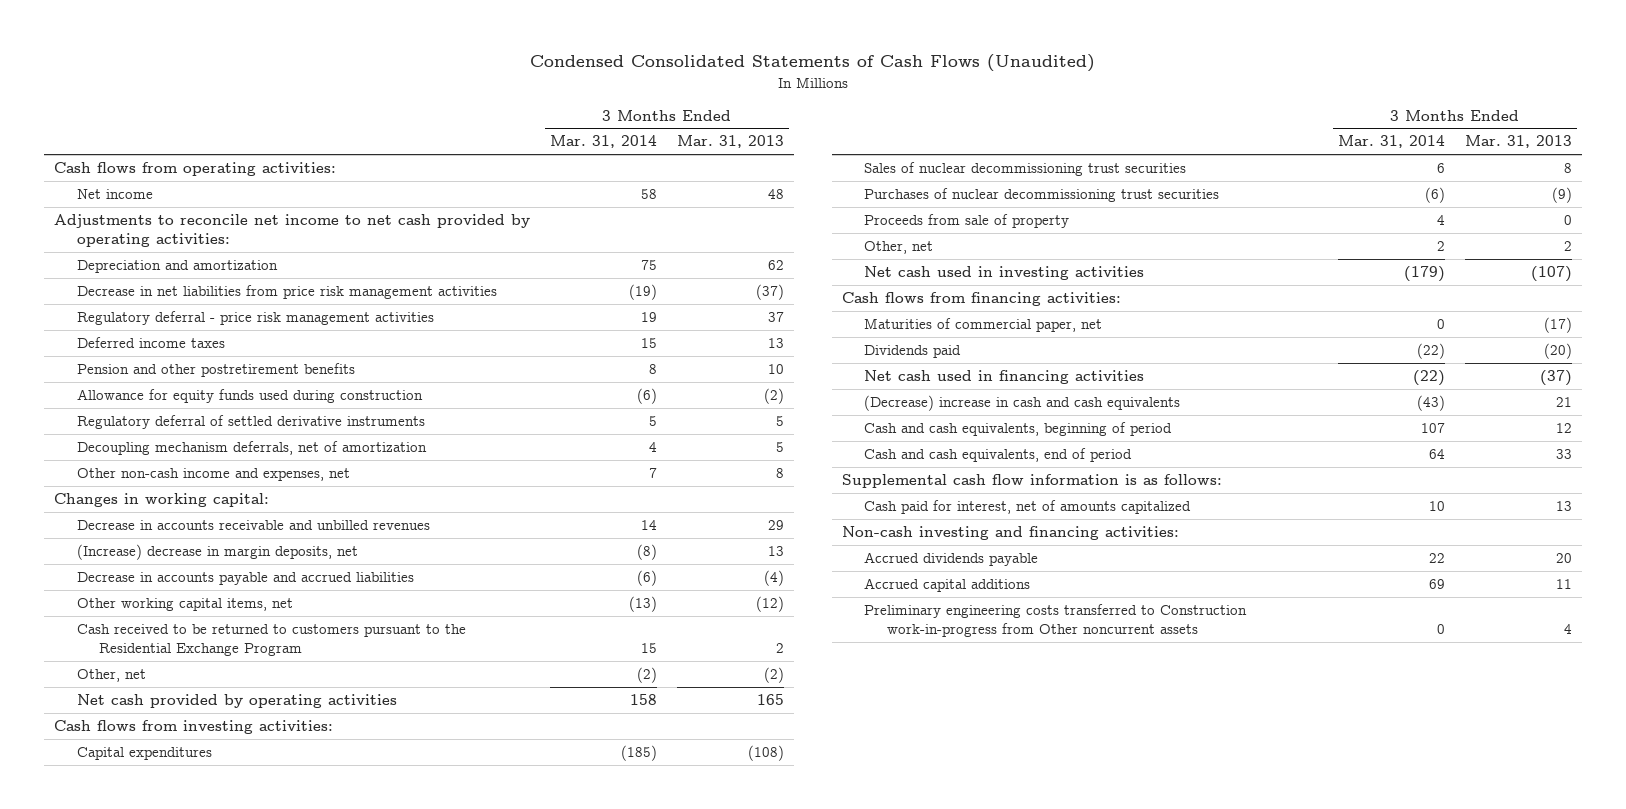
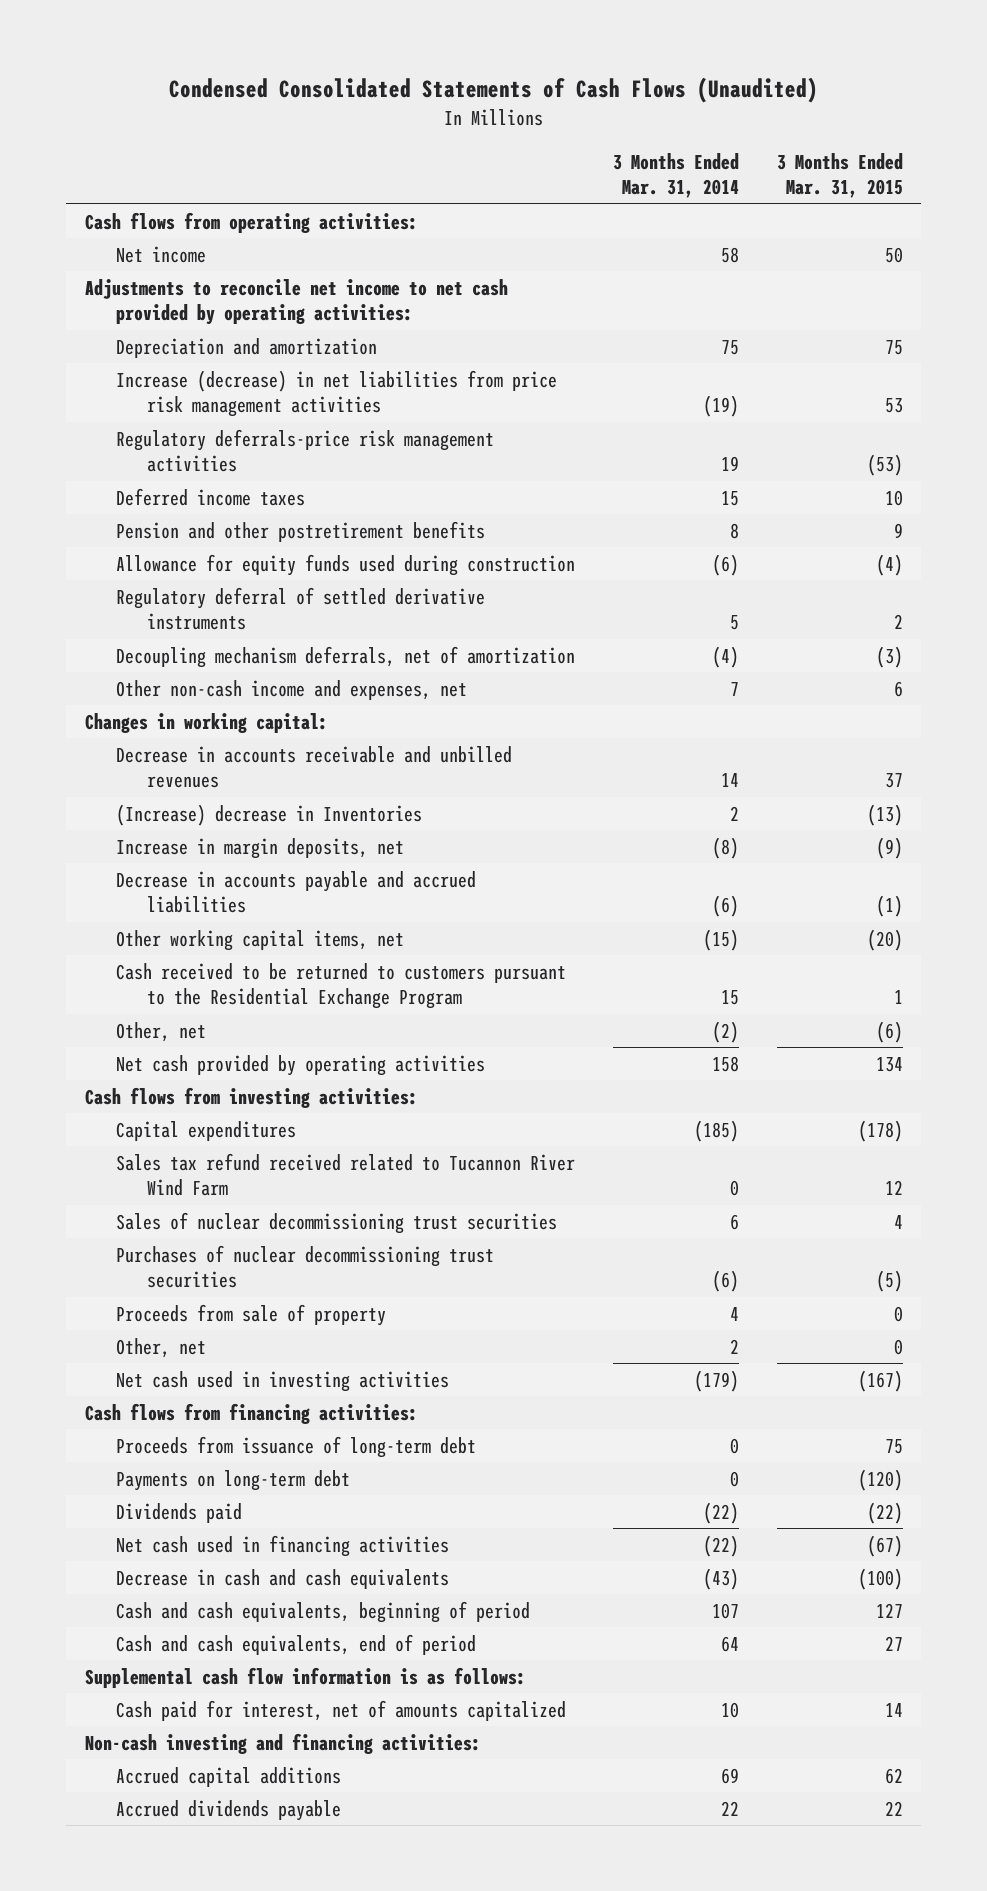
[677,135,785,149] Mar. 31, 2013 -> none
none -> [776,152,903,199] 3 Months Ended Mar. 31, 2015
[76,285,497,300] Decrease in net liabilities from price risk management activities -> [116,369,558,418] Increase (decrease) in net liabilities from price risk management activities
[76,311,434,326] Regulatory deferral - price risk management activities -> [116,428,495,473] Regulatory deferrals-price risk management activities
[649,442,658,453] 4 -> [711,645,739,668] (4)
none -> [116,803,423,826] (Increase) decrease in Inventories
[76,544,358,561] (Increase) decrease in margin deposits, net -> [116,837,405,859] Increase in margin deposits, net
[629,596,658,613] (13) -> [702,928,739,951] (15)
none -> [116,1152,576,1197] Sales tax refund received related to Tucannon River Wind Farm
[864,318,1103,333] Maturities of commercial paper, net -> none
none -> [116,1435,477,1458] Proceeds from issuance of long-term debt
none -> [116,1469,351,1491] Payments on long-term debt
[864,395,1181,412] (Decrease) increase in cash and cash equivalents -> [116,1568,450,1589] Decrease in cash and cash equivalents
[864,604,1248,637] Preliminary engineering costs transferred to Construction work-in-progress from Other noncurrent assets -> none
[864,552,1039,567] Accrued dividends payable -> [116,1799,342,1821] Accrued dividends payable

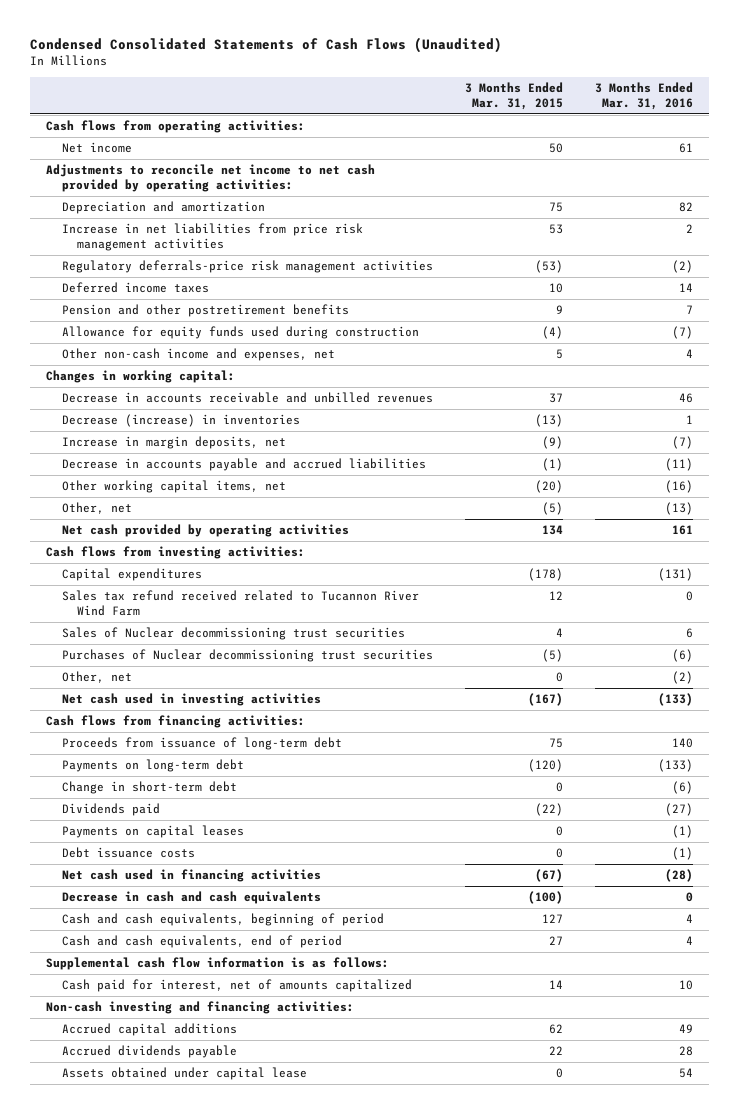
[612,152,739,199] 3 Months Ended Mar. 31, 2014 -> none
none -> [594,81,693,110] 3 Months Ended Mar. 31, 2016
[116,369,558,418] Increase (decrease) in net liabilities from price risk management activities -> [61,223,363,252] Increase in net liabilities from price risk management activities
[116,586,486,631] Regulatory deferral of settled derivative instruments -> none
[116,645,576,668] Decoupling mechanism deferrals, net of amortization -> none
[893,680,903,697] 6 -> [555,349,563,360] 5
[116,803,423,826] (Increase) decrease in Inventories -> [61,414,300,428] Decrease (increase) in inventories
[116,962,567,1010] Cash received to be returned to customers pursuant to the Residential Exchange Program -> none
[875,1020,903,1043] (6) -> [541,502,563,516] (5)
[116,1303,387,1326] Proceeds from sale of property -> none
[116,1211,558,1234] Sales of nuclear decommissioning trust securities -> [61,627,405,641] Sales of Nuclear decommissioning trust securities
[116,1244,495,1289] Purchases of nuclear decommissioning trust securities -> [61,649,433,663] Purchases of Nuclear decommissioning trust securities
none -> [61,781,237,795] Change in short-term debt
none -> [61,825,244,839] Payments on capital leases
none -> [61,847,195,859] Debt issuance costs
none -> [61,1067,307,1081] Assets obtained under capital lease

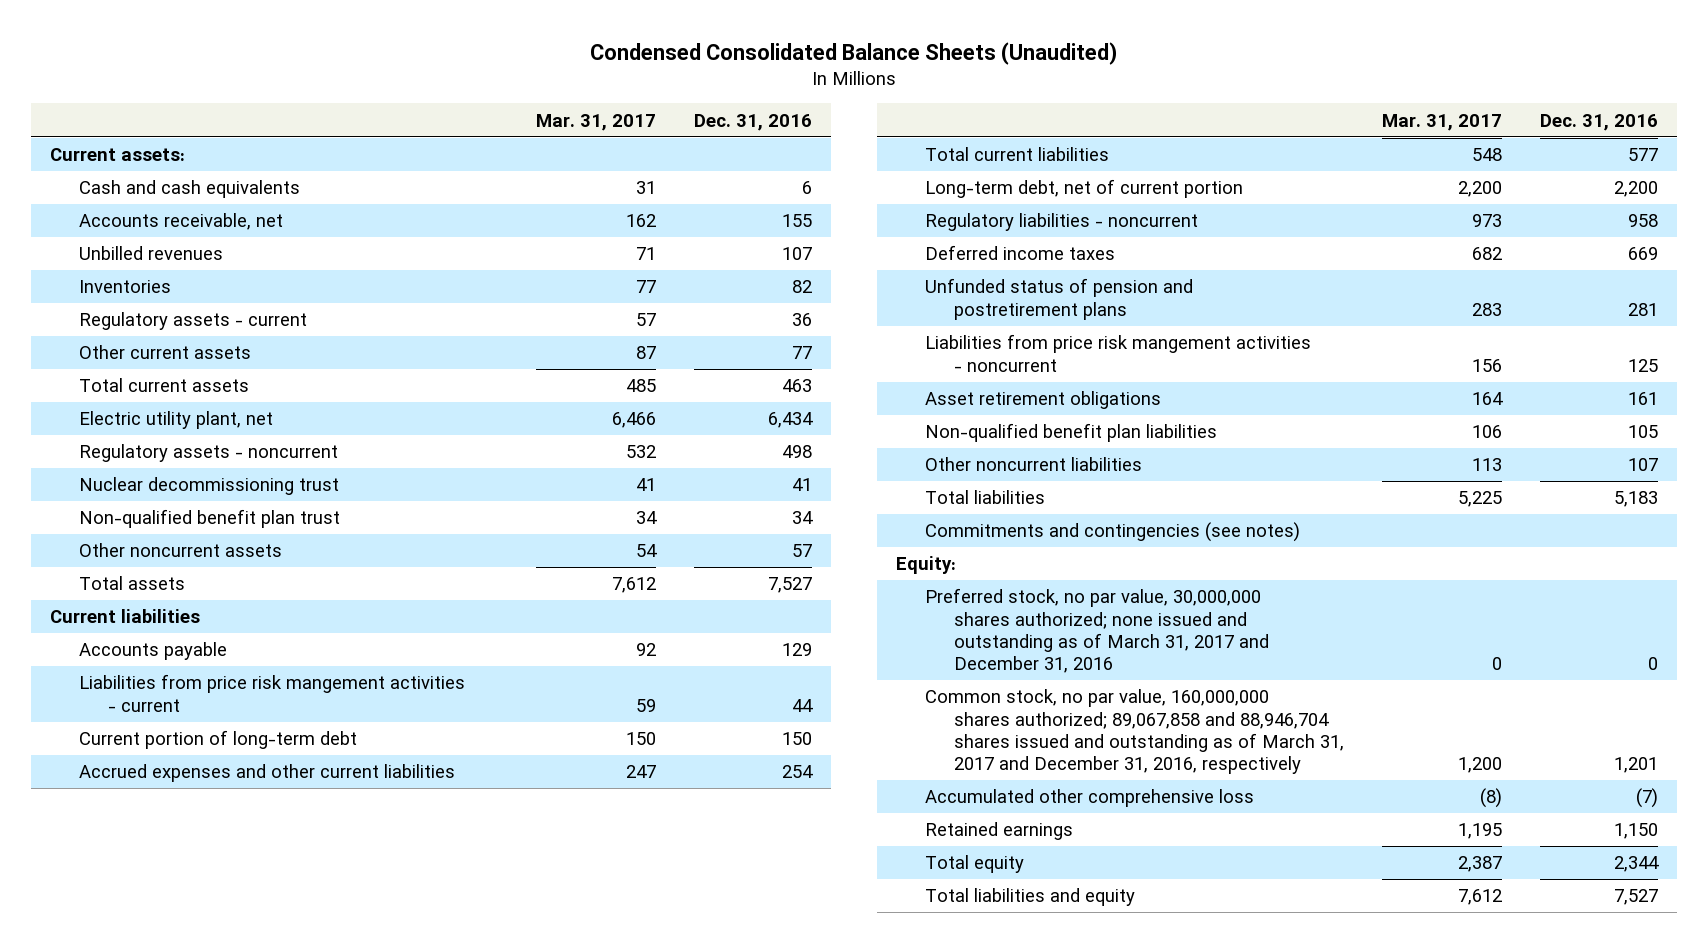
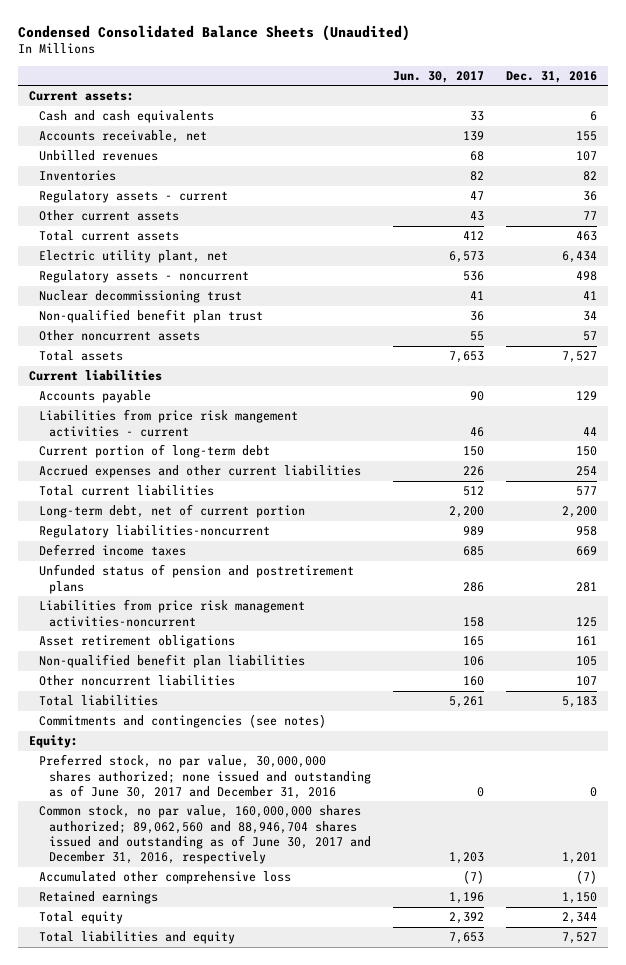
[535,113,656,131] Mar. 31, 2017 -> none
none -> [393,70,485,83] Jun. 30, 2017
[925,213,1199,232] Regulatory liabilities - noncurrent -> [38,525,270,539] Regulatory liabilities-noncurrent
[925,334,1312,372] Liabilities from price risk mangement activities - noncurrent -> [38,599,305,627] Liabilities from price risk management activities-noncurrent
[925,588,1270,674] Preferred stock, no par value, 30,000,000 shares authorized; none issued and outstanding as of March 31, 2017 and December 31, 2016 -> [38,754,372,799] Preferred stock, no par value, 30,000,000 shares authorized; none issued and outstanding as of June 30, 2017 and December 31, 2016
[925,689,1345,775] Common stock, no par value, 160,000,000 shares authorized; 89,067,858 and 88,946,704 shares issued and outstanding as of March 31, 2017 and December 31, 2016, respectively -> [38,805,372,865] Common stock, no par value, 160,000,000 shares authorized; 89,062,560 and 88,946,704 shares issued and outstanding as of June 30, 2017 and December 31, 2016, respectively

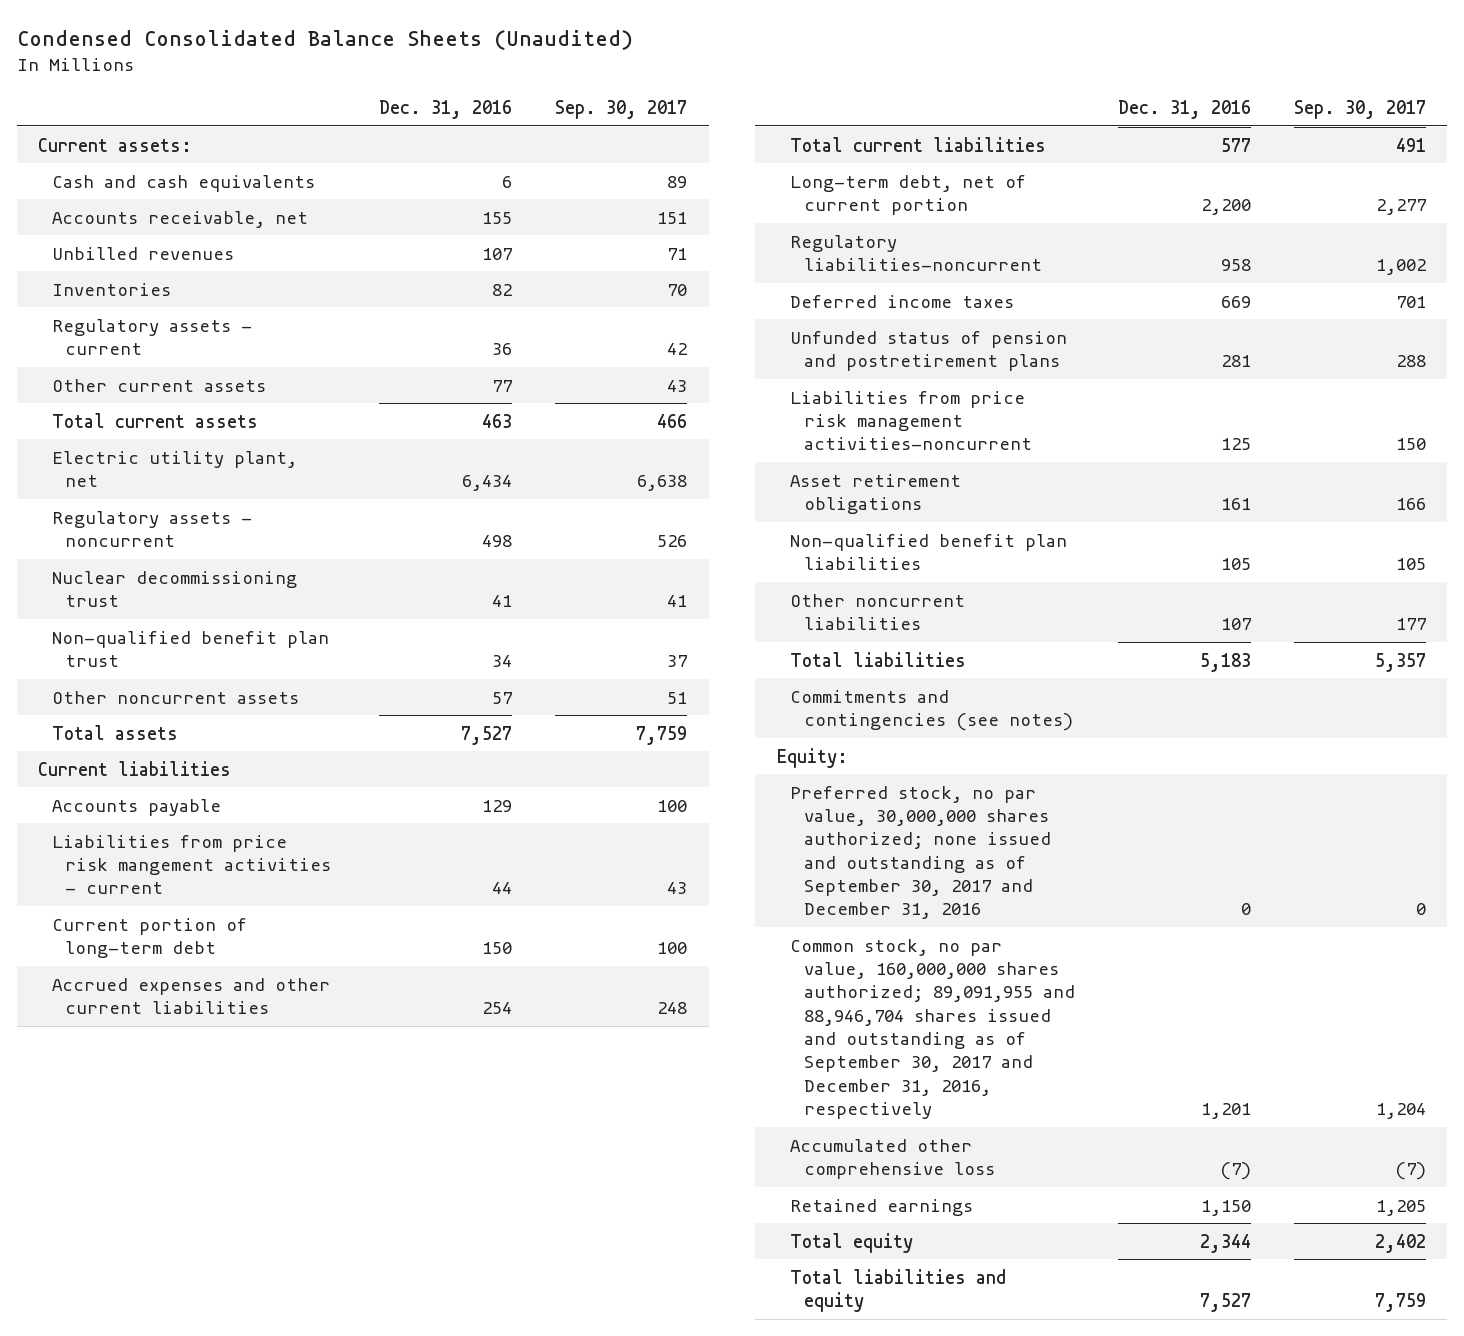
[393,70,485,83] Jun. 30, 2017 -> none
none -> [555,99,688,119] Sep. 30, 2017
[38,754,372,799] Preferred stock, no par value, 30,000,000 shares authorized; none issued and outstanding as of June 30, 2017 and December 31, 2016 -> [790,785,1051,920] Preferred stock, no par value, 30,000,000 shares authorized; none issued and outstanding as of September 30, 2017 and December 31, 2016
[38,805,372,865] Common stock, no par value, 160,000,000 shares authorized; 89,062,560 and 88,946,704 shares issued and outstanding as of June 30, 2017 and December 31, 2016, respectively -> [790,938,1075,1120] Common stock, no par value, 160,000,000 shares authorized; 89,091,955 and 88,946,704 shares issued and outstanding as of September 30, 2017 and December 31, 2016, respectively

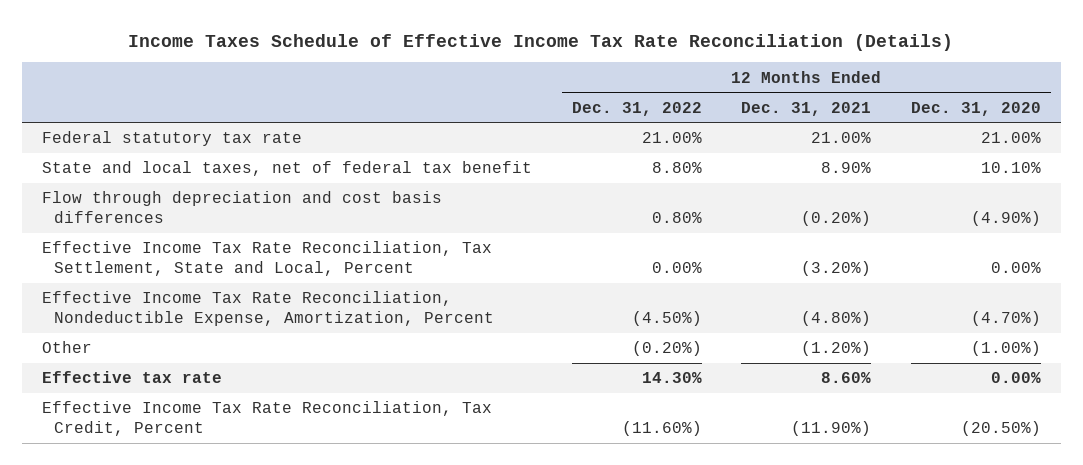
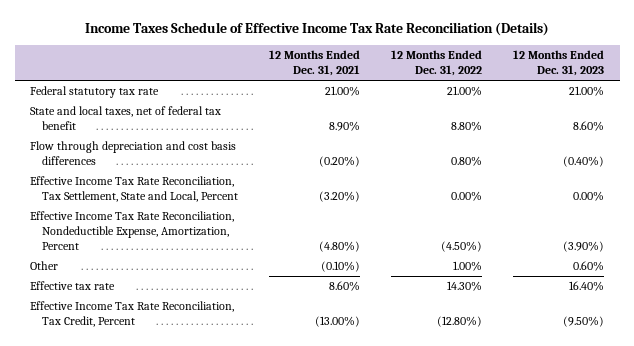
[911,101,1042,116] Dec. 31, 2020 -> none
none -> [513,50,605,77] 12 Months Ended Dec. 31, 2023
[631,341,702,357] (0.20%) -> [452,260,482,271] 1.00%
[801,341,872,357] (1.20%) -> [320,260,360,272] (0.10%)
[621,420,702,436] (11.60%) -> [436,316,482,328] (12.80%)
[791,420,872,436] (11.90%) -> [314,316,360,328] (13.00%)

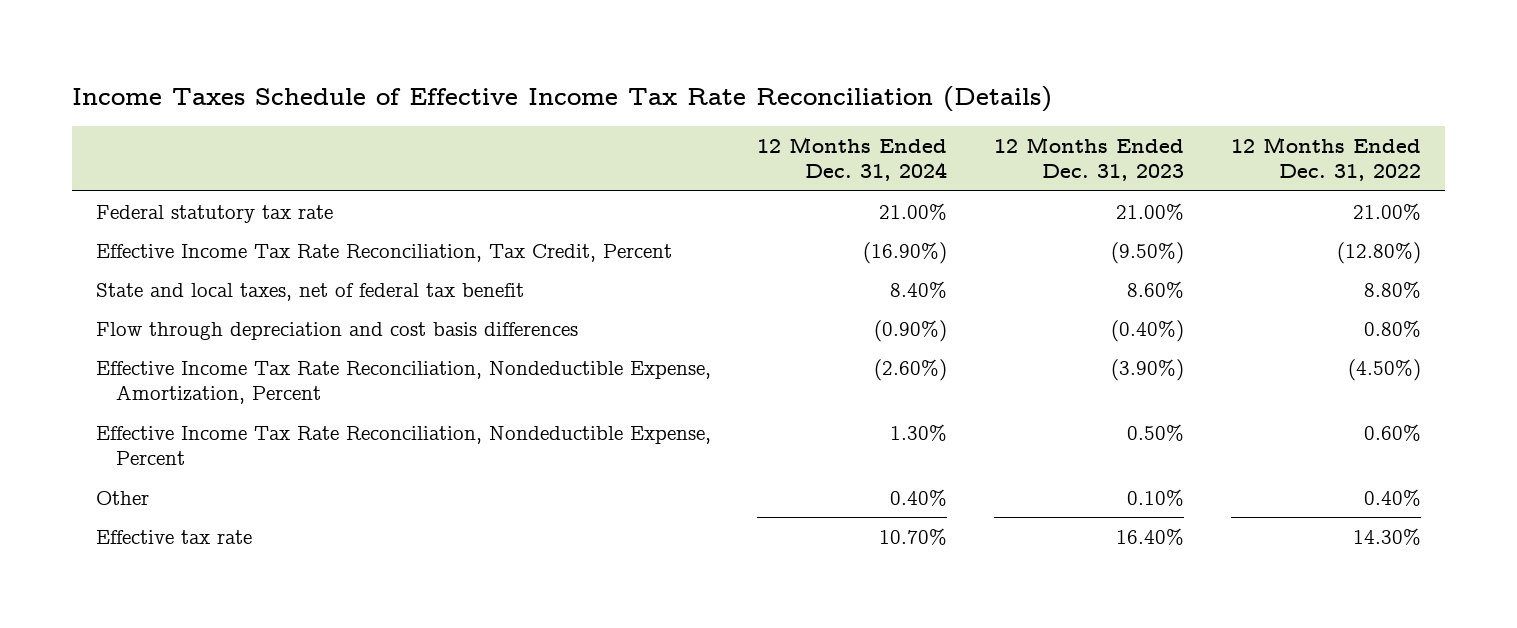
[268,50,360,77] 12 Months Ended Dec. 31, 2021 -> none
none -> [757,136,948,182] 12 Months Ended Dec. 31, 2024
[30,300,235,328] Effective Income Tax Rate Reconciliation, Tax Credit, Percent -> [95,243,672,262] Effective Income Tax Rate Reconciliation, Tax Credit, Percent
[30,175,238,203] Effective Income Tax Rate Reconciliation, Tax Settlement, State and Local, Percent -> none
none -> [95,425,711,466] Effective Income Tax Rate Reconciliation, Nondeductible Expense, Percent
[452,260,482,271] 1.00% -> [1364,488,1422,506] 0.40%
[573,260,605,271] 0.60% -> [1127,488,1185,506] 0.10%

